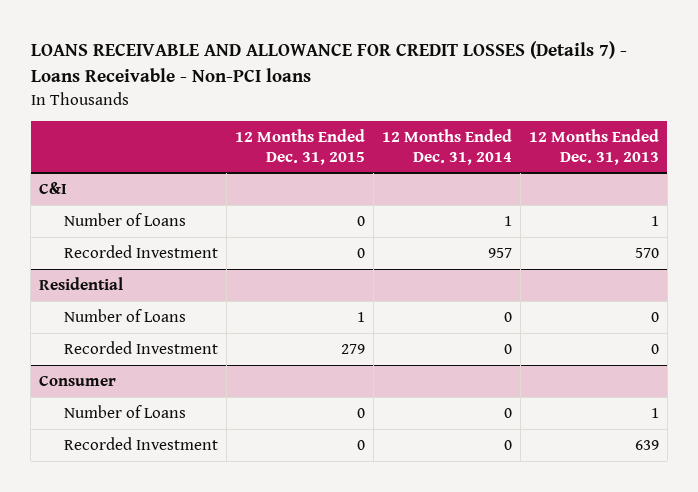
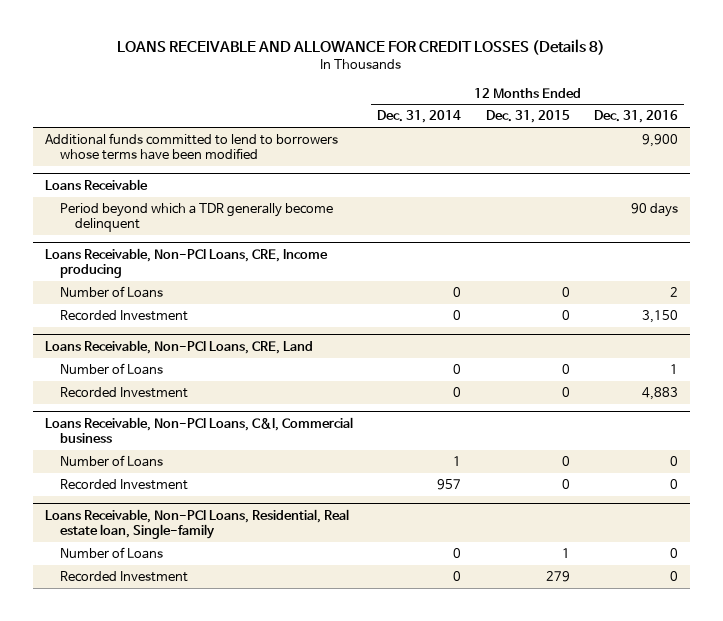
[30,41,627,83] LOANS RECEIVABLE AND ALLOWANCE FOR CREDIT LOSSES (Details 7) - Loans Receivable - Non-PCI loans -> [117,39,606,56] LOANS RECEIVABLE AND ALLOWANCE FOR CREDIT LOSSES (Details 8)
[528,129,659,165] 12 Months Ended Dec. 31, 2013 -> none
none -> [593,110,678,124] Dec. 31, 2016
none -> [45,132,339,161] Additional funds committed to lend to borrowers whose terms have been modified
[39,181,68,194] C&I -> [45,178,149,190] Loans Receivable
none -> [60,202,334,233] Period beyond which a TDR generally become delinquent
none -> [45,247,329,279] Loans Receivable, Non-PCI Loans, CRE, Income producing
none -> [60,285,164,298] Number of Loans
none -> [60,309,189,321] Recorded Investment
none -> [45,339,314,354] Loans Receivable, Non-PCI Loans, CRE, Land
none -> [60,362,164,375] Number of Loans
none -> [60,386,189,398] Recorded Investment
none -> [45,416,354,444] Loans Receivable, Non-PCI Loans, C&I, Commercial business
[39,276,124,290] Residential -> none
none -> [45,508,350,540] Loans Receivable, Non-PCI Loans, Residential, Real estate loan, Single-family
[39,374,117,386] Consumer -> none
[63,404,186,418] Number of Loans -> none
[63,436,218,450] Recorded Investment -> none

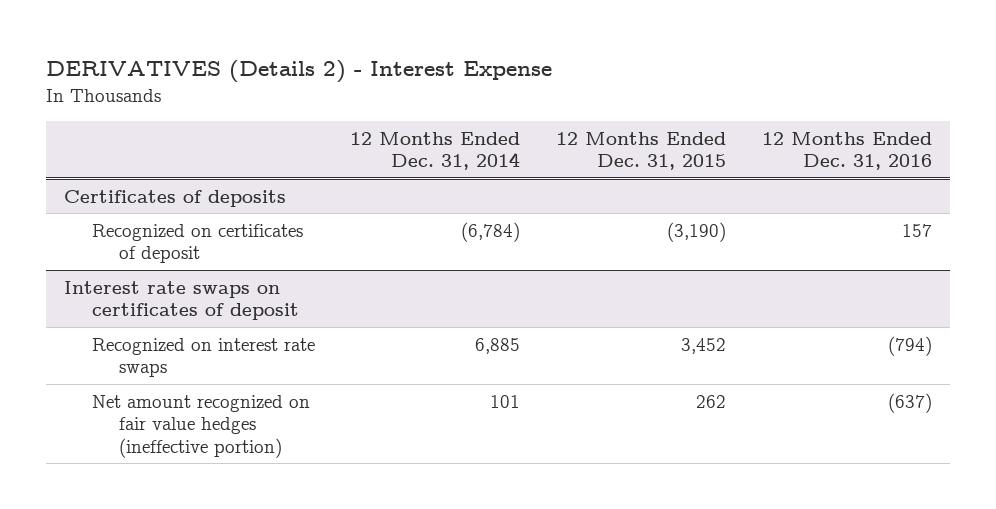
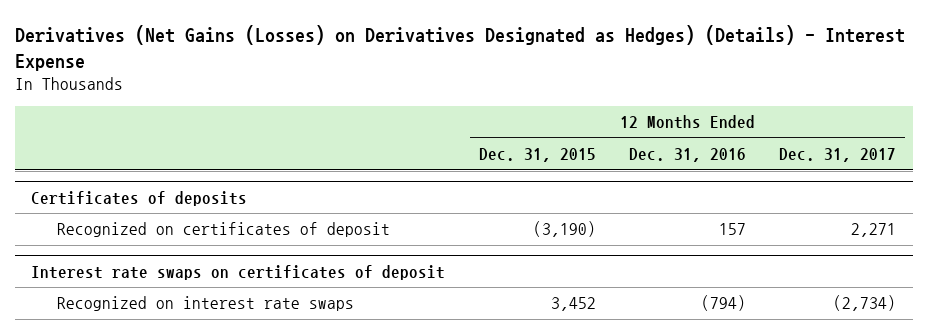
[46,60,553,84] DERIVATIVES (Details 2) - Interest Expense -> [14,24,905,71] Derivatives (Net Gains (Losses) on Derivatives Designated as Hedges) (Details) - Interest Expense
[350,131,521,171] 12 Months Ended Dec. 31, 2014 -> none
none -> [779,148,897,163] Dec. 31, 2017
[91,394,310,458] Net amount recognized on fair value hedges (ineffective portion) -> none

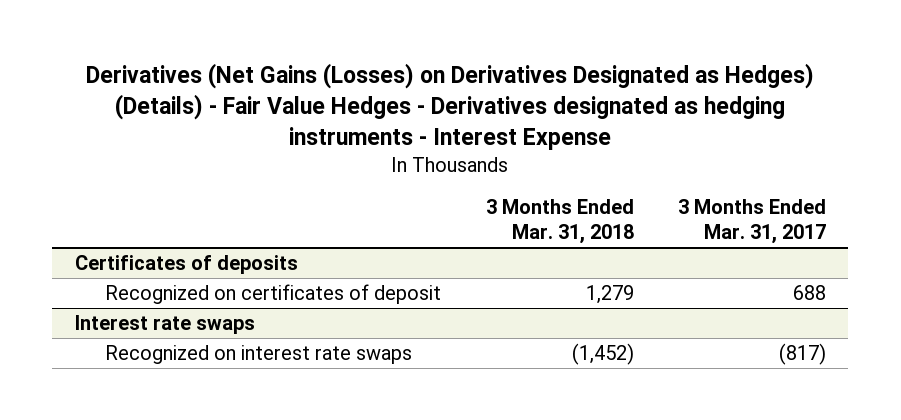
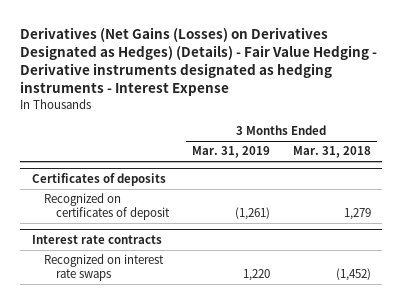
[86,63,815,151] Derivatives (Net Gains (Losses) on Derivatives Designated as Hedges) (Details) - Fair Value Hedges - Derivatives designated as hedging instruments - Interest Expense -> [20,26,378,97] Derivatives (Net Gains (Losses) on Derivatives Designated as Hedges) (Details) - Fair Value Hedging - Derivative instruments designated as hedging instruments - Interest Expense
[678,199,827,245] 3 Months Ended Mar. 31, 2017 -> none
none -> [192,146,271,159] Mar. 31, 2019
[74,315,255,335] Interest rate swaps -> [31,235,162,245] Interest rate contracts

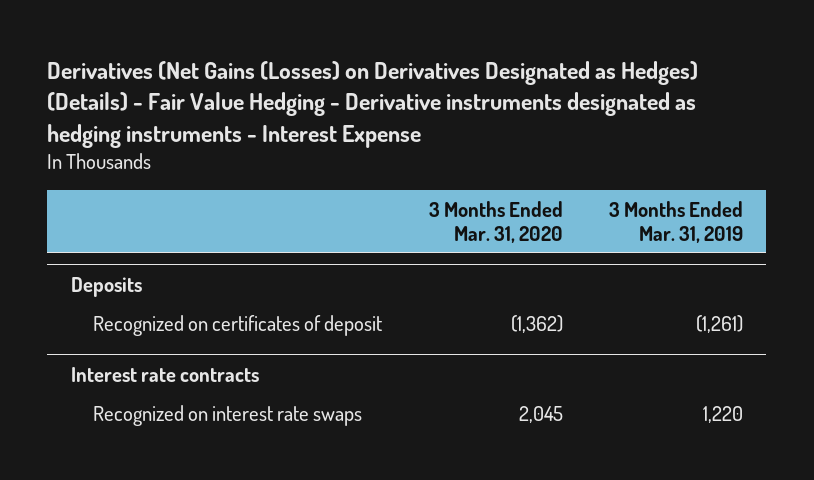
[292,146,371,159] Mar. 31, 2018 -> none
none -> [428,200,563,243] 3 Months Ended Mar. 31, 2020
[31,173,166,187] Certificates of deposits -> [70,276,142,297] Deposits

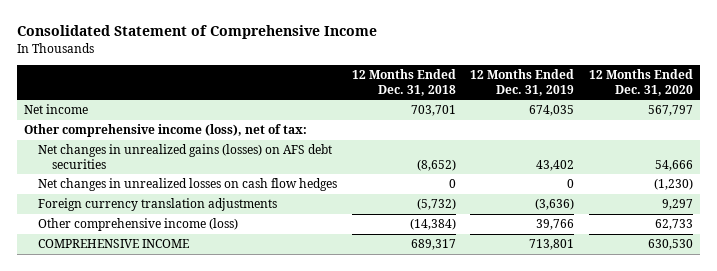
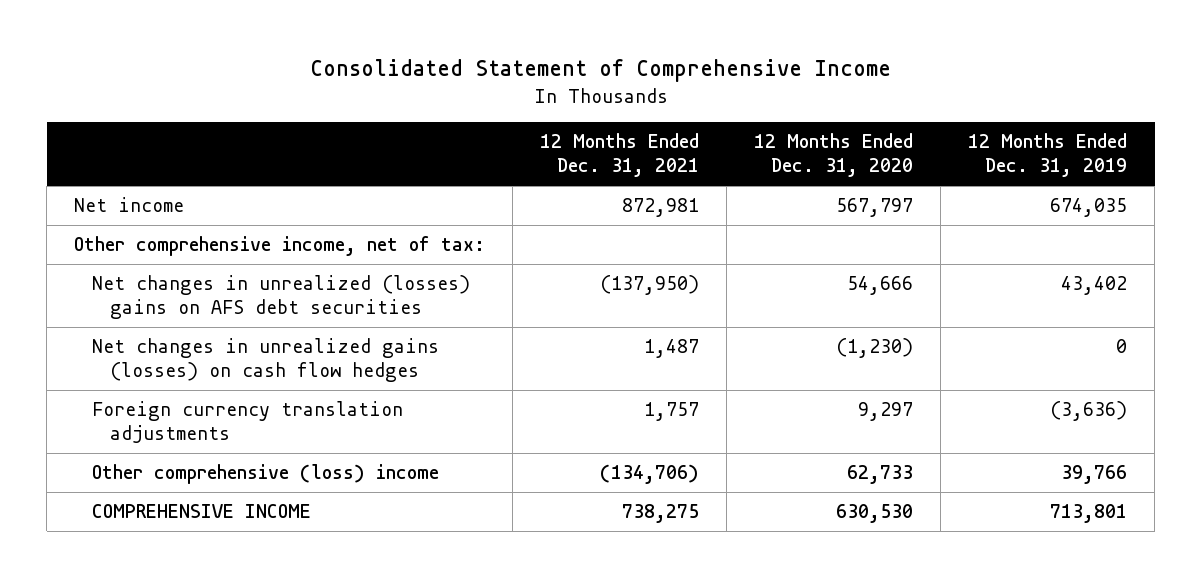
[351,69,456,96] 12 Months Ended Dec. 31, 2018 -> none
none -> [540,133,700,178] 12 Months Ended Dec. 31, 2021
[24,124,308,138] Other comprehensive income (loss), net of tax: -> [74,236,486,257] Other comprehensive income, net of tax:
[38,144,333,169] Net changes in unrealized gains (losses) on AFS debt securities -> [92,275,471,320] Net changes in unrealized (losses) gains on AFS debt securities
[38,178,338,192] Net changes in unrealized losses on cash flow hedges -> [92,338,440,383] Net changes in unrealized gains (losses) on cash flow hedges
[38,218,239,232] Other comprehensive income (loss) -> [92,464,440,485] Other comprehensive (loss) income

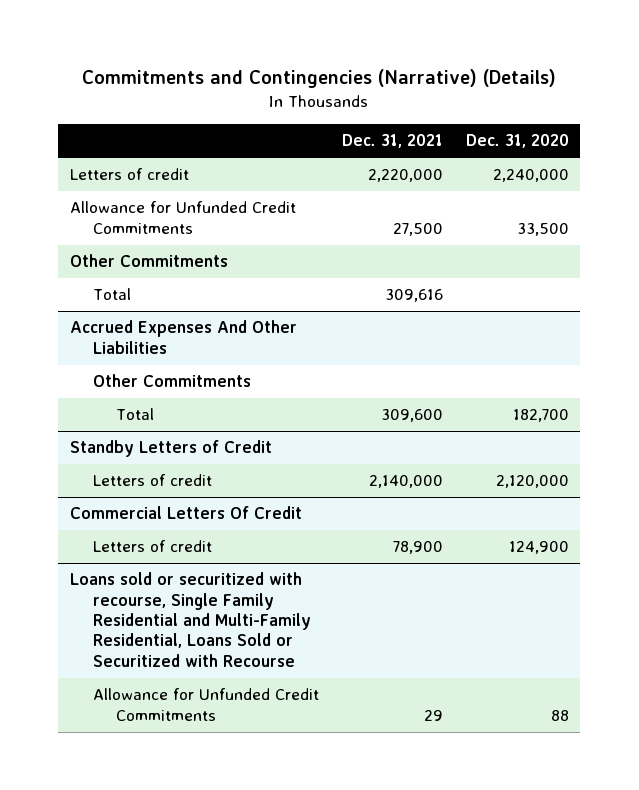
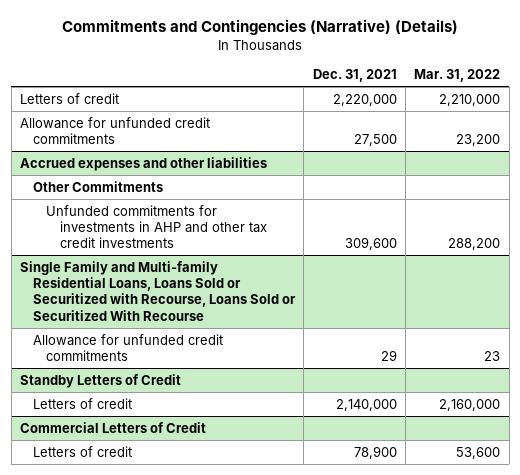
[465,134,569,149] Dec. 31, 2020 -> none
none -> [414,69,501,83] Mar. 31, 2022
[69,254,228,268] Other Commitments -> none
[92,288,131,301] Total -> none
[69,201,296,234] Allowance for Unfunded Credit Commitments -> [19,116,210,145] Allowance for unfunded credit commitments
[69,320,297,354] Accrued Expenses And Other Liabilities -> [19,156,267,171] Accrued expenses and other liabilities
[115,408,154,421] Total -> [46,204,267,249] Unfunded commitments for investments in AHP and other tax credit investments
none -> [19,260,297,321] Single Family and Multi-family Residential Loans, Loans Sold or Securitized with Recourse, Loans Sold or Securitized With Recourse
none -> [33,333,224,362] Allowance for unfunded credit commitments
[69,506,302,520] Commercial Letters Of Credit -> [19,421,206,433] Commercial Letters of Credit
[69,572,311,667] Loans sold or securitized with recourse, Single Family Residential and Multi-Family Residential, Loans Sold or Securitized with Recourse -> none
[92,688,319,721] Allowance for Unfunded Credit Commitments -> none

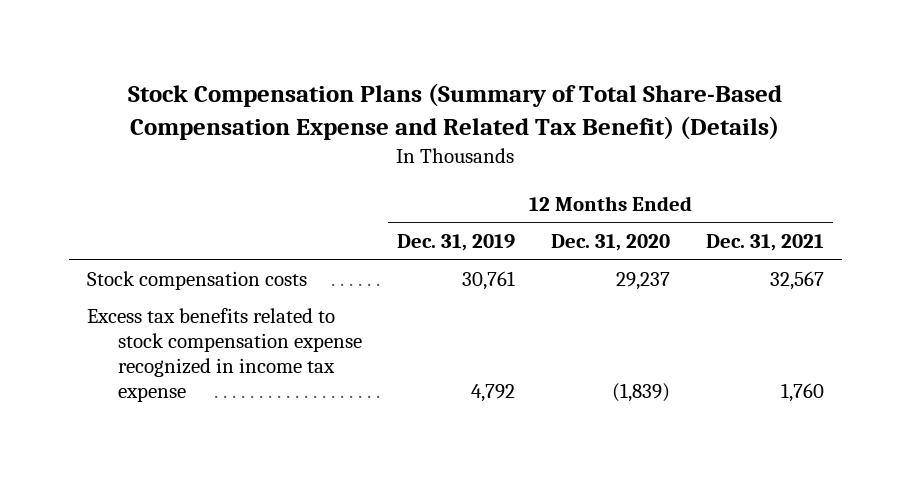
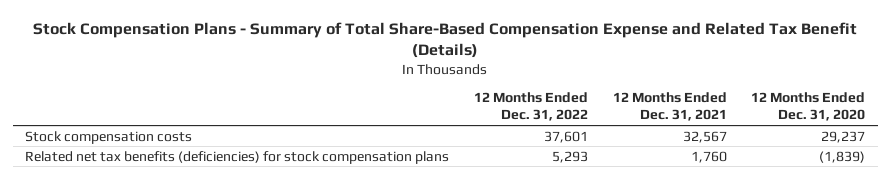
[128,82,783,140] Stock Compensation Plans (Summary of Total Share-Based Compensation Expense and Related Tax Benefit) (Details) -> [33,22,858,59] Stock Compensation Plans - Summary of Total Share-Based Compensation Expense and Related Tax Benefit (Details)
[397,233,516,251] Dec. 31, 2019 -> none
none -> [473,92,588,122] 12 Months Ended Dec. 31, 2022
[86,307,362,403] Excess tax benefits related to stock compensation expense recognized in income tax expense -> [25,150,450,164] Related net tax benefits (deficiencies) for stock compensation plans

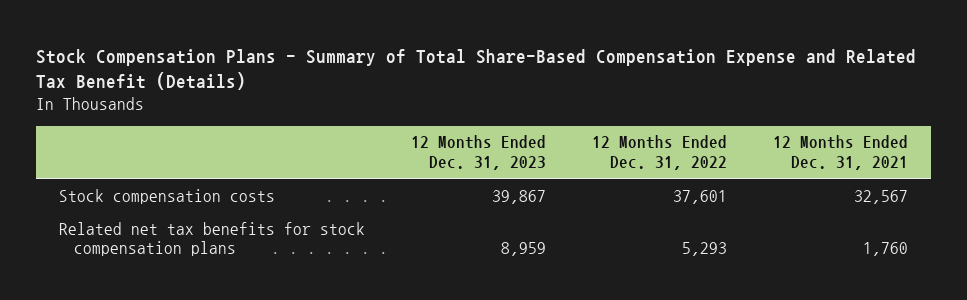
[751,92,866,122] 12 Months Ended Dec. 31, 2020 -> none
none -> [411,135,547,171] 12 Months Ended Dec. 31, 2023
[25,150,450,164] Related net tax benefits (deficiencies) for stock compensation plans -> [59,221,366,257] Related net tax benefits for stock compensation plans

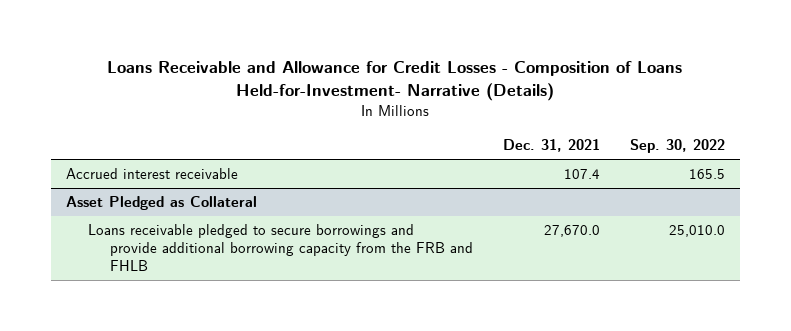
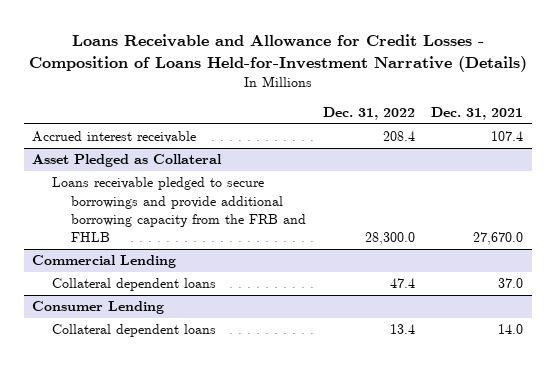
[107,61,683,102] Loans Receivable and Allowance for Credit Losses - Composition of Loans Held-for-Investment- Narrative (Details) -> [28,33,527,72] Loans Receivable and Allowance for Credit Losses - Composition of Loans Held-for-Investment Narrative (Details)
[630,139,726,154] Sep. 30, 2022 -> none
none -> [322,107,415,121] Dec. 31, 2022
none -> [32,255,177,269] Commercial Lending
none -> [51,278,216,292] Collateral dependent loans
none -> [32,301,165,315] Consumer Lending
none -> [51,324,216,338] Collateral dependent loans

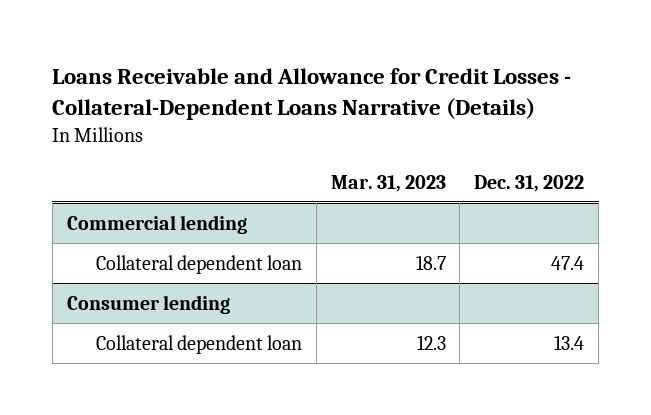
[28,33,527,72] Loans Receivable and Allowance for Credit Losses - Composition of Loans Held-for-Investment Narrative (Details) -> [52,67,572,120] Loans Receivable and Allowance for Credit Losses - Collateral-Dependent Loans Narrative (Details)
[431,107,524,121] Dec. 31, 2021 -> none
none -> [330,174,446,192] Mar. 31, 2023
[32,131,197,144] Accrued interest receivable -> none
[32,154,223,168] Asset Pledged as Collateral -> none
[51,177,306,243] Loans receivable pledged to secure borrowings and provide additional borrowing capacity from the FRB and FHLB -> none
[32,255,177,269] Commercial Lending -> [66,214,247,234] Commercial lending
[51,278,216,292] Collateral dependent loans -> [95,254,302,274] Collateral dependent loan
[32,301,165,315] Consumer Lending -> [66,294,230,314] Consumer lending
[51,324,216,338] Collateral dependent loans -> [95,334,302,354] Collateral dependent loan

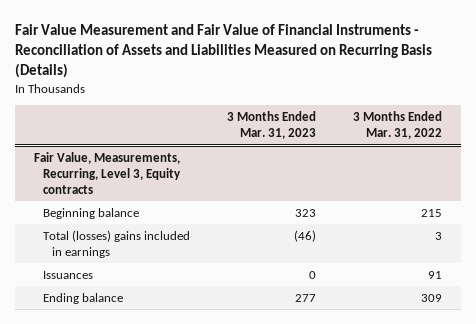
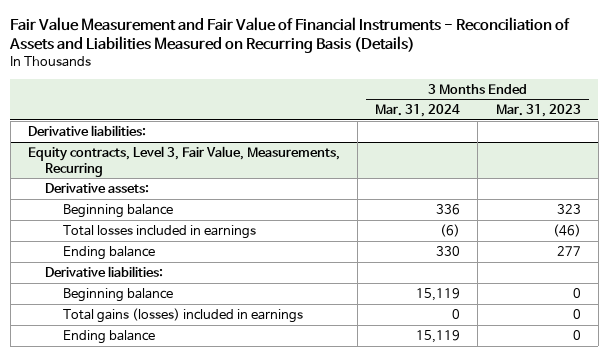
[353,111,443,140] 3 Months Ended Mar. 31, 2022 -> none
none -> [375,104,461,118] Mar. 31, 2024
none -> [27,124,146,136] Derivative liabilities:
[33,151,181,194] Fair Value, Measurements, Recurring, Level 3, Equity contracts -> [27,145,340,177] Equity contracts, Level 3, Fair Value, Measurements, Recurring
none -> [45,182,150,193] Derivative assets:
[42,270,93,279] Issuances -> none
[42,229,190,258] Total (losses) gains included in earnings -> [62,224,256,239] Total losses included in earnings
none -> [45,265,164,277] Derivative liabilities:
none -> [62,287,173,302] Beginning balance
none -> [62,307,303,323] Total gains (losses) included in earnings
none -> [62,329,155,344] Ending balance

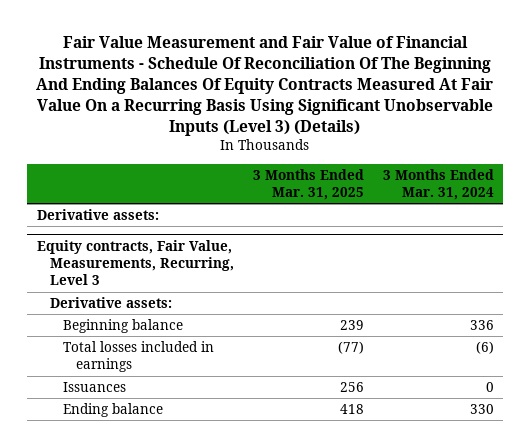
[9,16,571,54] Fair Value Measurement and Fair Value of Financial Instruments - Reconciliation of Assets and Liabilities Measured on Recurring Basis (Details) -> [36,36,494,136] Fair Value Measurement and Fair Value of Financial Instruments - Schedule Of Reconciliation Of The Beginning And Ending Balances Of Equity Contracts Measured At Fair Value On a Recurring Basis Using Significant Unobservable Inputs (Level 3) (Details)
[495,104,581,118] Mar. 31, 2023 -> none
none -> [252,168,364,200] 3 Months Ended Mar. 31, 2025
[27,124,146,136] Derivative liabilities: -> none
[27,145,340,177] Equity contracts, Level 3, Fair Value, Measurements, Recurring -> none
none -> [36,239,234,286] Equity contracts, Fair Value, Measurements, Recurring, Level 3
none -> [49,297,172,309] Derivative assets:
none -> [63,382,127,393] Issuances
[45,265,164,277] Derivative liabilities: -> none
[62,287,173,302] Beginning balance -> none
[62,307,303,323] Total gains (losses) included in earnings -> none
[62,329,155,344] Ending balance -> none

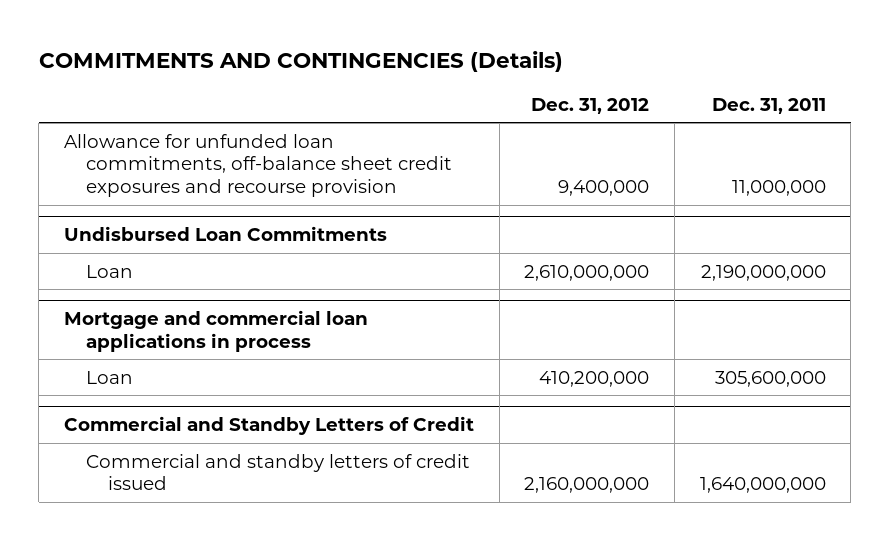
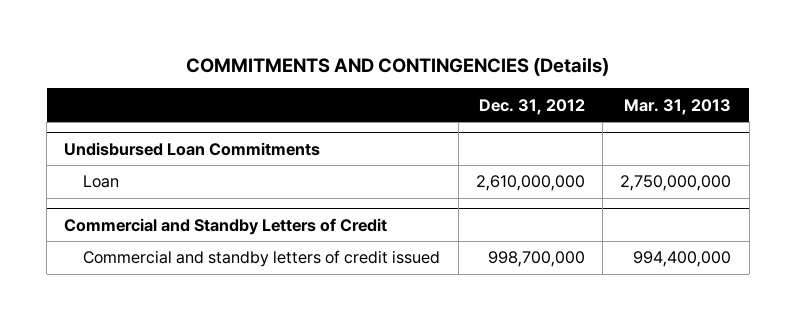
[711,97,826,114] Dec. 31, 2011 -> none
none -> [624,98,732,115] Mar. 31, 2013
[63,133,453,197] Allowance for unfunded loan commitments, off-balance sheet credit exposures and recourse provision -> none
[63,309,368,352] Mortgage and commercial loan applications in process -> none
[86,370,134,384] Loan -> none
[524,477,650,494] 2,160,000,000 -> [487,251,585,268] 998,700,000

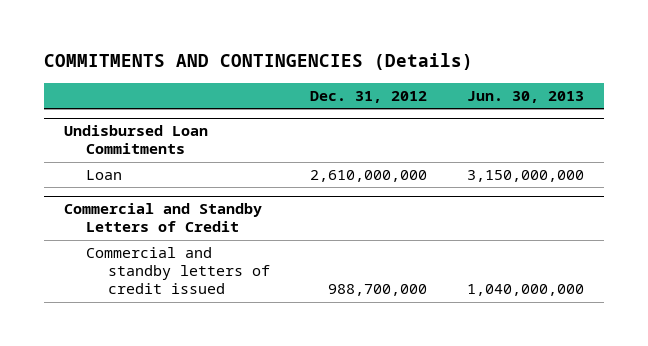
[624,98,732,115] Mar. 31, 2013 -> none
none -> [466,90,584,103] Jun. 30, 2013
[487,251,585,268] 998,700,000 -> [327,284,427,297] 988,700,000

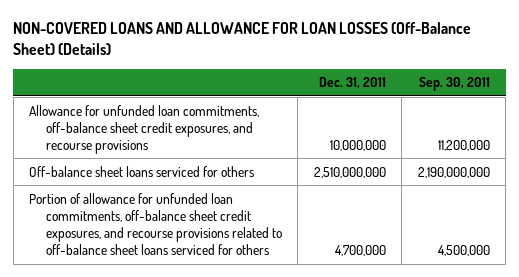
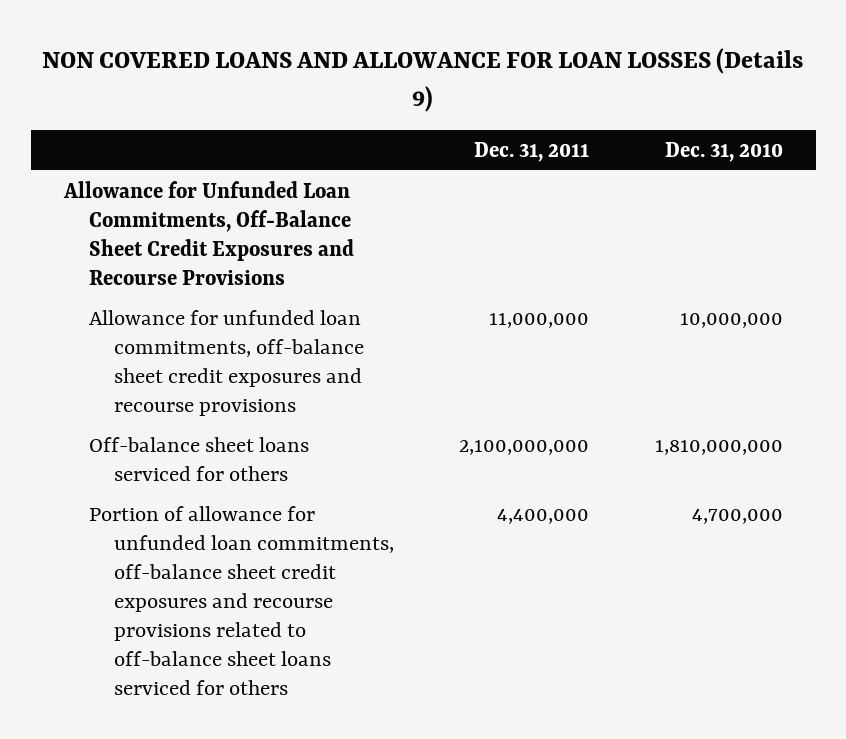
[13,22,472,56] NON-COVERED LOANS AND ALLOWANCE FOR LOAN LOSSES (Off-Balance Sheet) (Details) -> [42,48,804,112] NON COVERED LOANS AND ALLOWANCE FOR LOAN LOSSES (Details 9)
[418,77,490,92] Sep. 30, 2011 -> none
none -> [664,141,783,162] Dec. 31, 2010
none -> [62,180,354,285] Allowance for Unfunded Loan Commitments, Off-Balance Sheet Credit Exposures and Recourse Provisions
[29,104,260,154] Allowance for unfunded loan commitments, off-balance sheet credit exposures, and recourse provisions -> [88,309,364,416] Allowance for unfunded loan commitments, off-balance sheet credit exposures and recourse provisions
[329,139,386,151] 10,000,000 -> [489,312,590,328] 11,000,000
[313,166,386,178] 2,510,000,000 -> [459,439,590,455] 2,100,000,000
[29,192,282,255] Portion of allowance for unfunded loan commitments, off-balance sheet credit exposures, and recourse provisions related to off-balance sheet loans serviced for others -> [88,505,394,695] Portion of allowance for unfunded loan commitments, off-balance sheet credit exposures and recourse provisions related to off-balance sheet loans serviced for others
[334,244,386,256] 4,700,000 -> [497,508,590,524] 4,400,000

